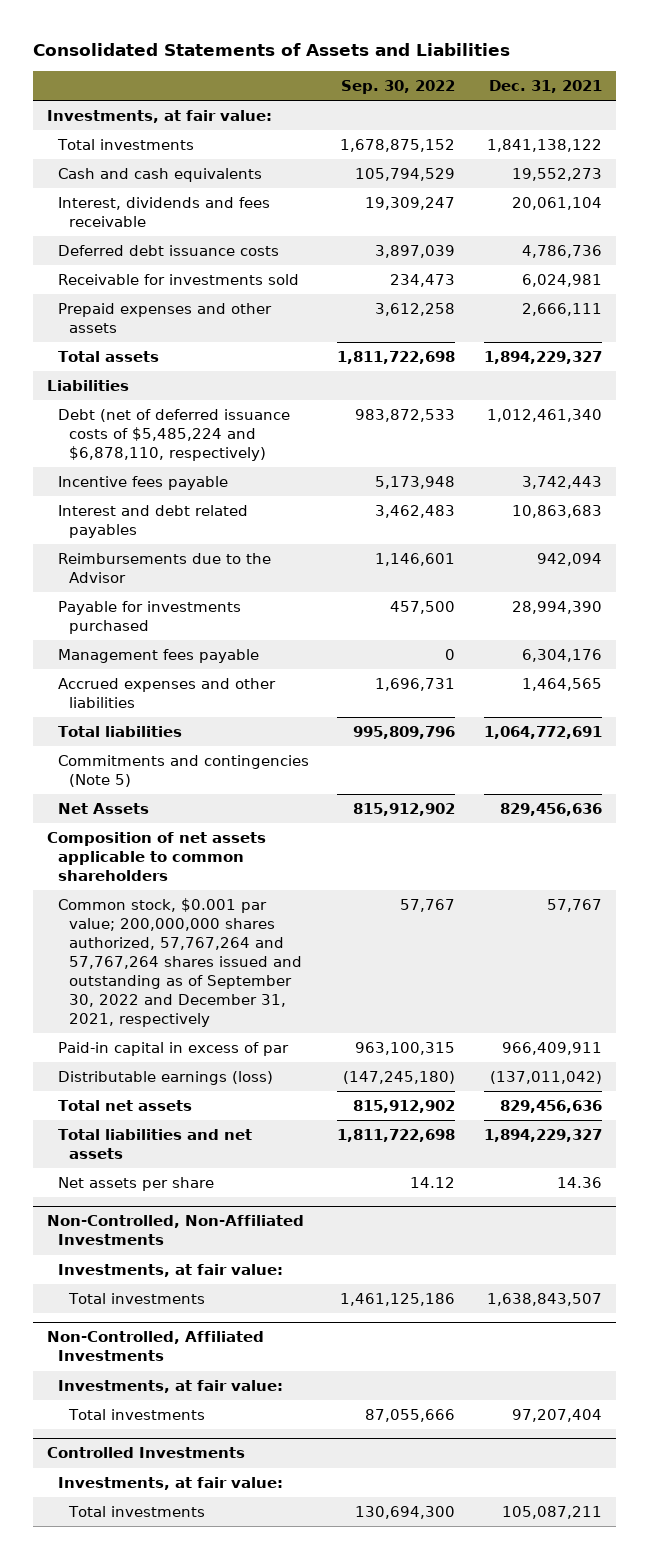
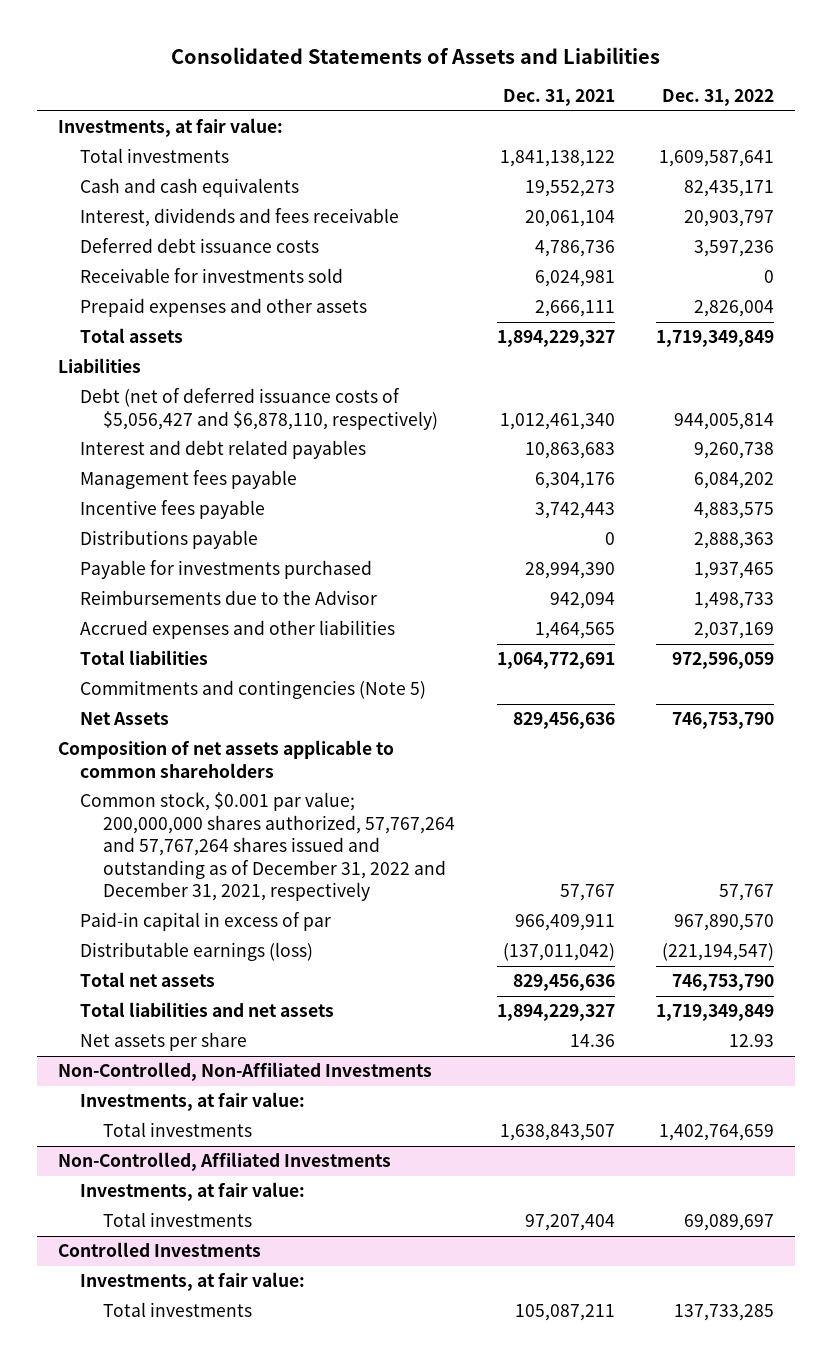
[341,80,456,95] Sep. 30, 2022 -> none
none -> [662,89,775,107] Dec. 31, 2022
[58,408,291,461] Debt (net of deferred issuance costs of $5,485,224 and $6,878,110, respectively) -> [80,388,439,430] Debt (net of deferred issuance costs of $5,056,427 and $6,878,110, respectively)
[58,475,229,490] Incentive fees payable -> [80,500,266,520] Incentive fees payable
none -> [80,530,259,550] Distributions payable
[58,600,242,634] Payable for investments purchased -> [80,560,373,580] Payable for investments purchased
[58,552,272,583] Reimbursements due to the Advisor -> [80,590,378,606] Reimbursements due to the Advisor
[58,897,303,1027] Common stock, $0.001 par value; 200,000,000 shares authorized, 57,767,264 and 57,767,264 shares issued and outstanding as of September 30, 2022 and December 31, 2021, respectively -> [80,792,456,902] Common stock, $0.001 par value; 200,000,000 shares authorized, 57,767,264 and 57,767,264 shares issued and outstanding as of December 31, 2022 and December 31, 2021, respectively

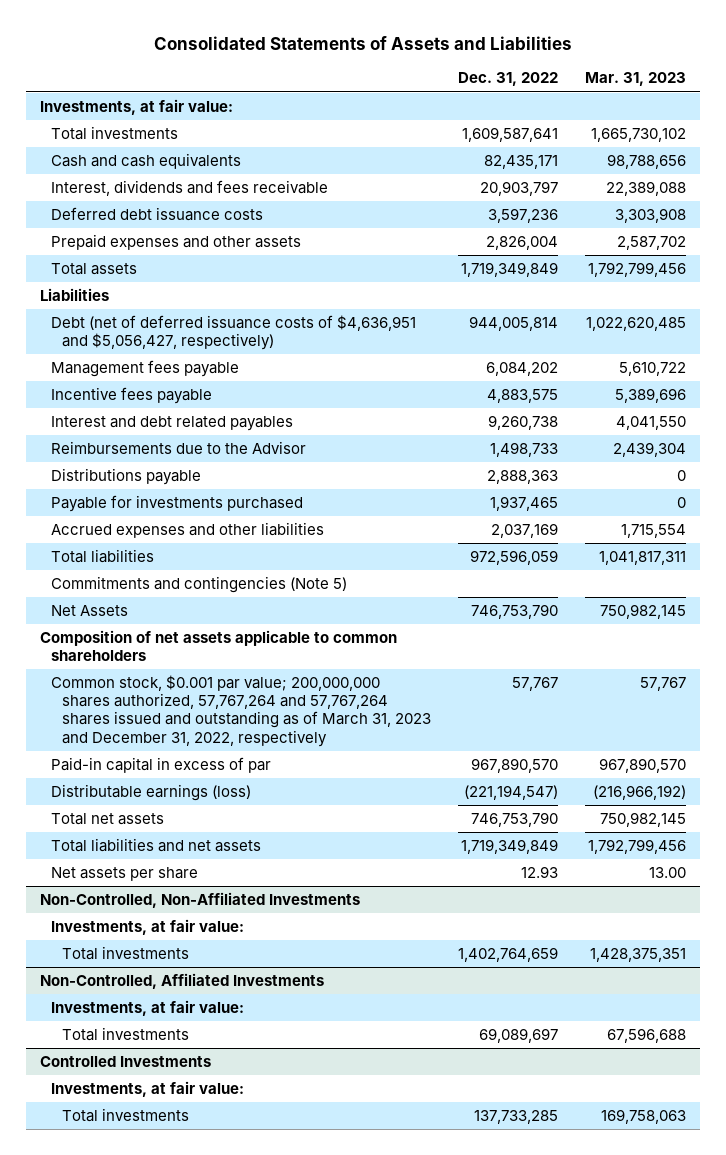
[502,89,615,107] Dec. 31, 2021 -> none
none -> [585,72,687,87] Mar. 31, 2023
[80,268,344,284] Receivable for investments sold -> none
[80,388,439,430] Debt (net of deferred issuance costs of $5,056,427 and $6,878,110, respectively) -> [51,315,417,351] Debt (net of deferred issuance costs of $4,636,951 and $5,056,427, respectively)
[80,440,367,460] Interest and debt related payables -> [51,416,294,432] Interest and debt related payables
[80,590,378,606] Reimbursements due to the Advisor -> [51,441,307,455] Reimbursements due to the Advisor
[80,792,456,902] Common stock, $0.001 par value; 200,000,000 shares authorized, 57,767,264 and 57,767,264 shares issued and outstanding as of December 31, 2022 and December 31, 2021, respectively -> [51,675,432,747] Common stock, $0.001 par value; 200,000,000 shares authorized, 57,767,264 and 57,767,264 shares issued and outstanding as of March 31, 2023 and December 31, 2022, respectively

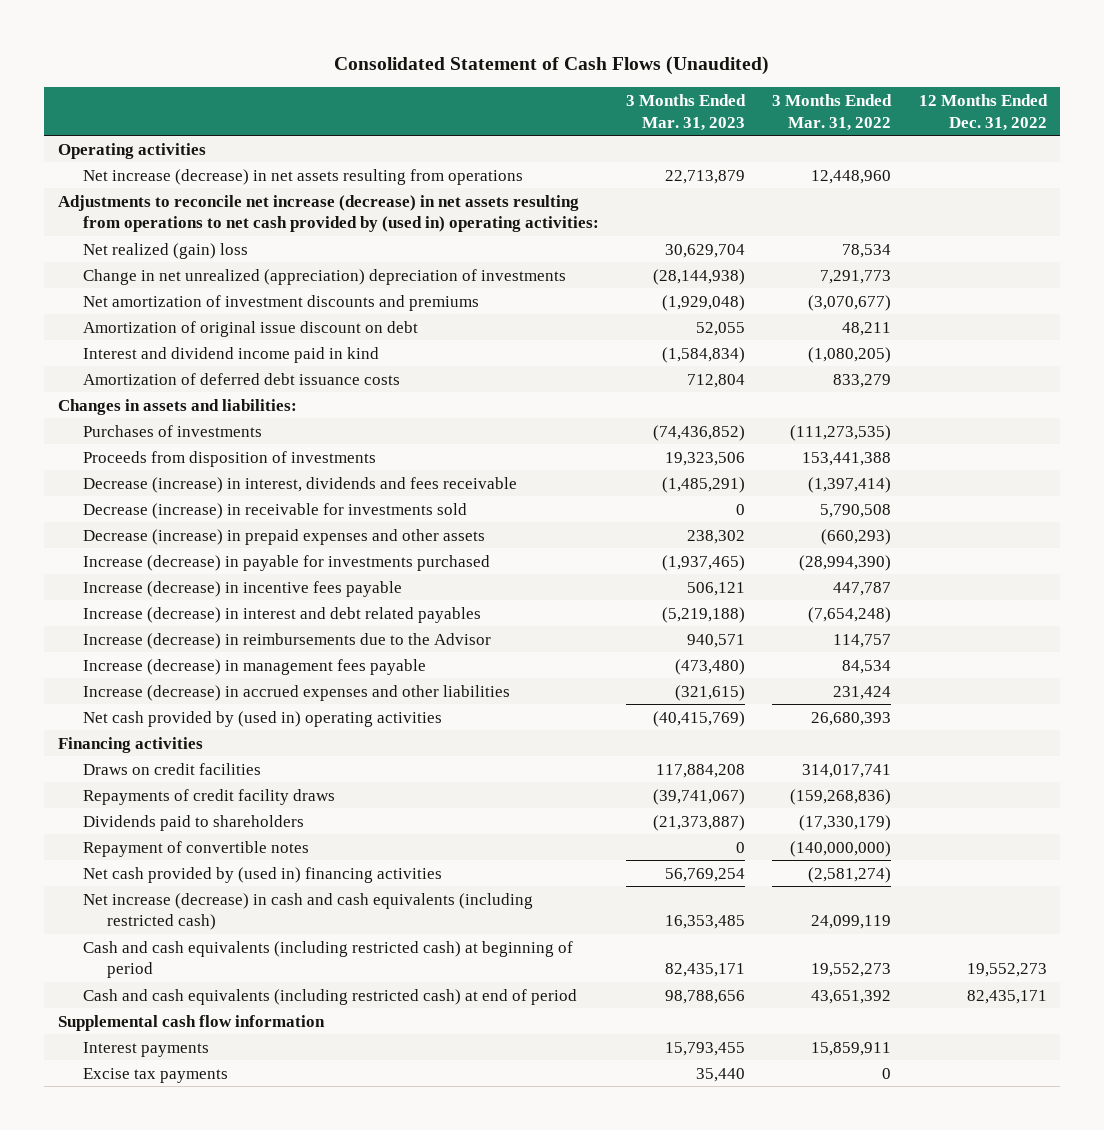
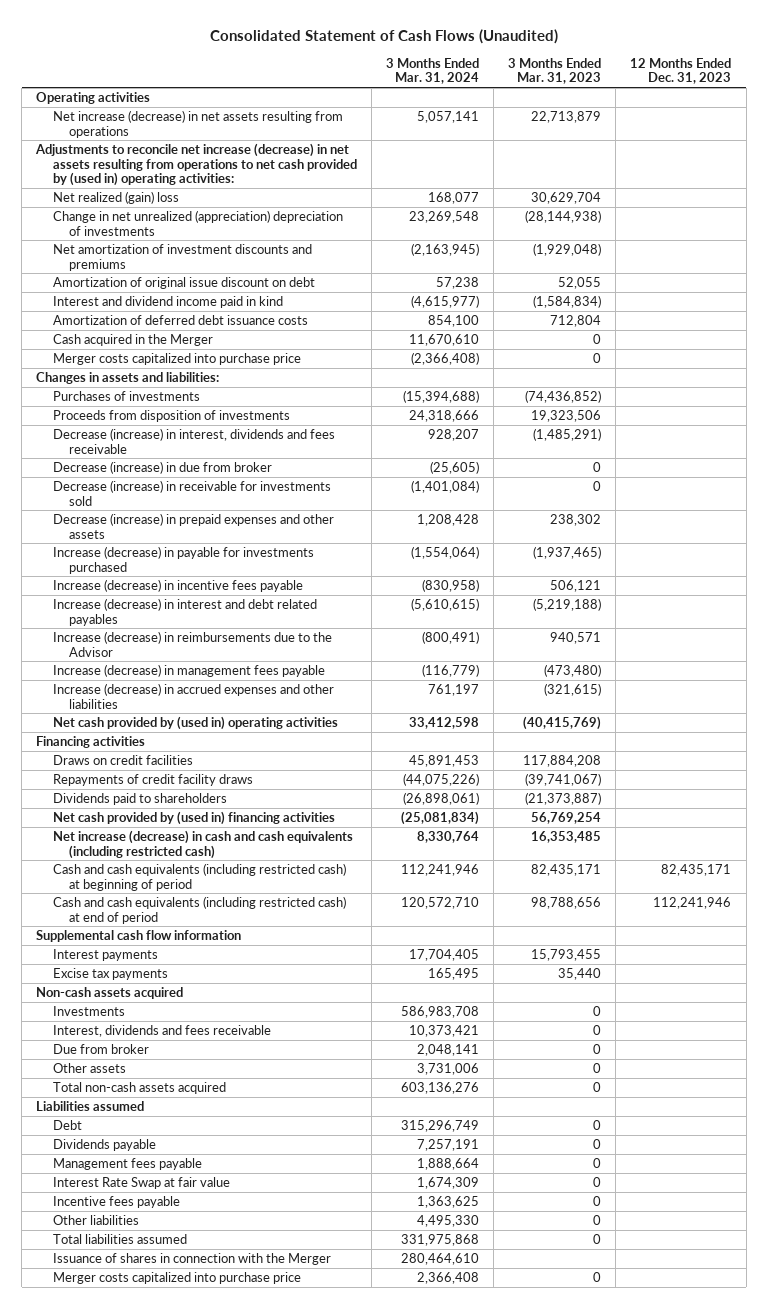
[772,93,893,131] 3 Months Ended Mar. 31, 2022 -> none
[918,93,1048,131] 12 Months Ended Dec. 31, 2022 -> none
none -> [385,57,479,85] 3 Months Ended Mar. 31, 2024
none -> [630,57,732,85] 12 Months Ended Dec. 31, 2023
none -> [52,333,213,346] Cash acquired in the Merger
none -> [52,352,301,365] Merger costs capitalized into purchase price
none -> [52,460,272,474] Decrease (increase) in due from broker
[82,840,309,857] Repayment of convertible notes -> none
none -> [36,986,184,999] Non-cash assets acquired
none -> [52,1005,125,1016] Investments
none -> [52,1024,271,1037] Interest, dividends and fees receivable
none -> [52,1043,149,1054] Due from broker
none -> [52,1062,126,1073] Other assets
none -> [52,1081,226,1094] Total non-cash assets acquired
none -> [36,1100,145,1111] Liabilities assumed
none -> [52,1119,82,1130] Debt
none -> [52,1138,156,1151] Dividends payable
none -> [52,1157,202,1170] Management fees payable
none -> [52,1176,230,1189] Interest Rate Swap at fair value
none -> [52,1195,180,1208] Incentive fees payable
none -> [52,1214,139,1225] Other liabilities
none -> [52,1233,187,1244] Total liabilities assumed
none -> [52,1252,331,1265] Issuance of shares in connection with the Merger
none -> [52,1271,301,1284] Merger costs capitalized into purchase price

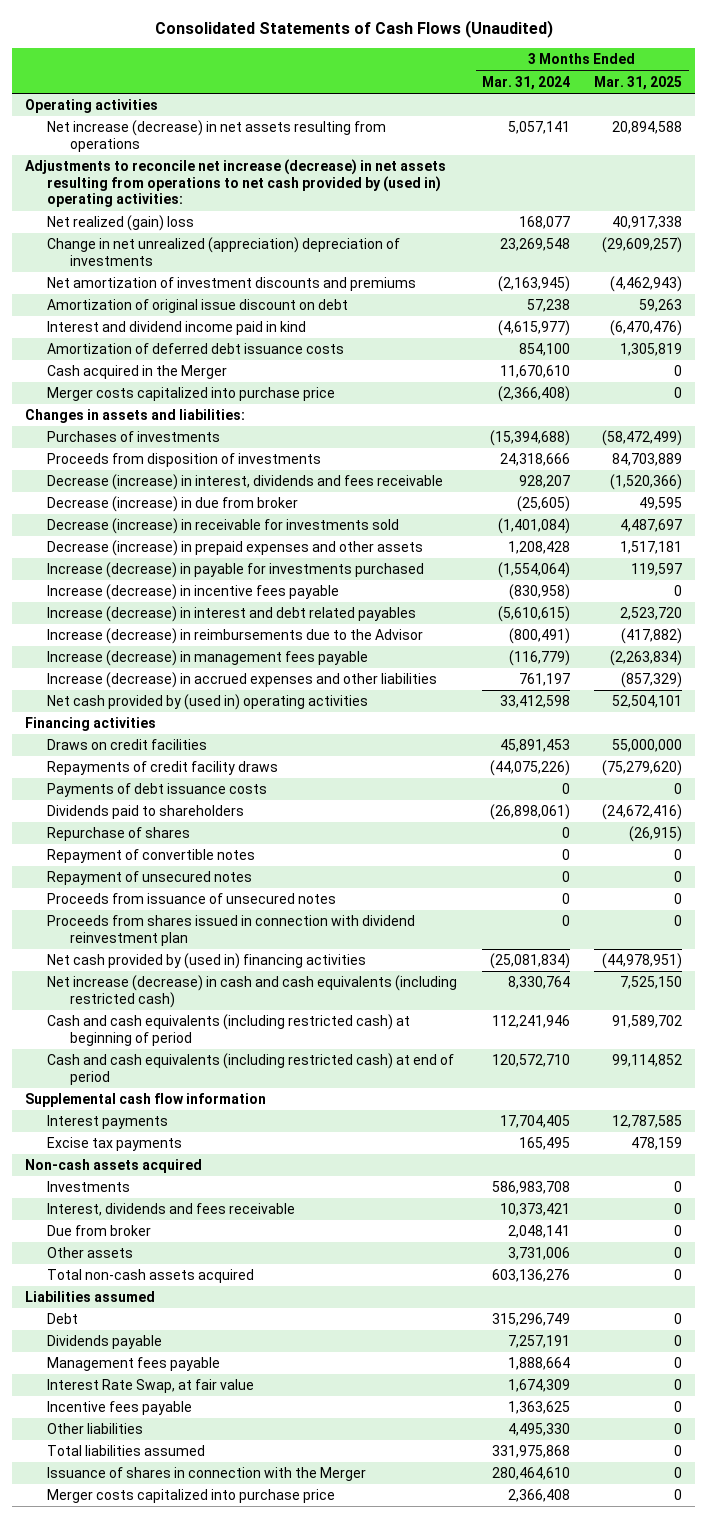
[209,29,558,45] Consolidated Statement of Cash Flows (Unaudited) -> [154,20,553,39] Consolidated Statements of Cash Flows (Unaudited)
[508,57,602,85] 3 Months Ended Mar. 31, 2023 -> none
[630,57,732,85] 12 Months Ended Dec. 31, 2023 -> none
none -> [594,75,683,90] Mar. 31, 2025
none -> [47,783,268,798] Payments of debt issuance costs
none -> [47,827,191,842] Repurchase of shares
none -> [47,849,256,864] Repayment of convertible notes
none -> [47,871,253,886] Repayment of unsecured notes
none -> [47,893,337,905] Proceeds from issuance of unsecured notes
none -> [47,915,416,946] Proceeds from shares issued in connection with dividend reinvestment plan
[52,1176,230,1189] Interest Rate Swap at fair value -> [47,1379,255,1394] Interest Rate Swap, at fair value

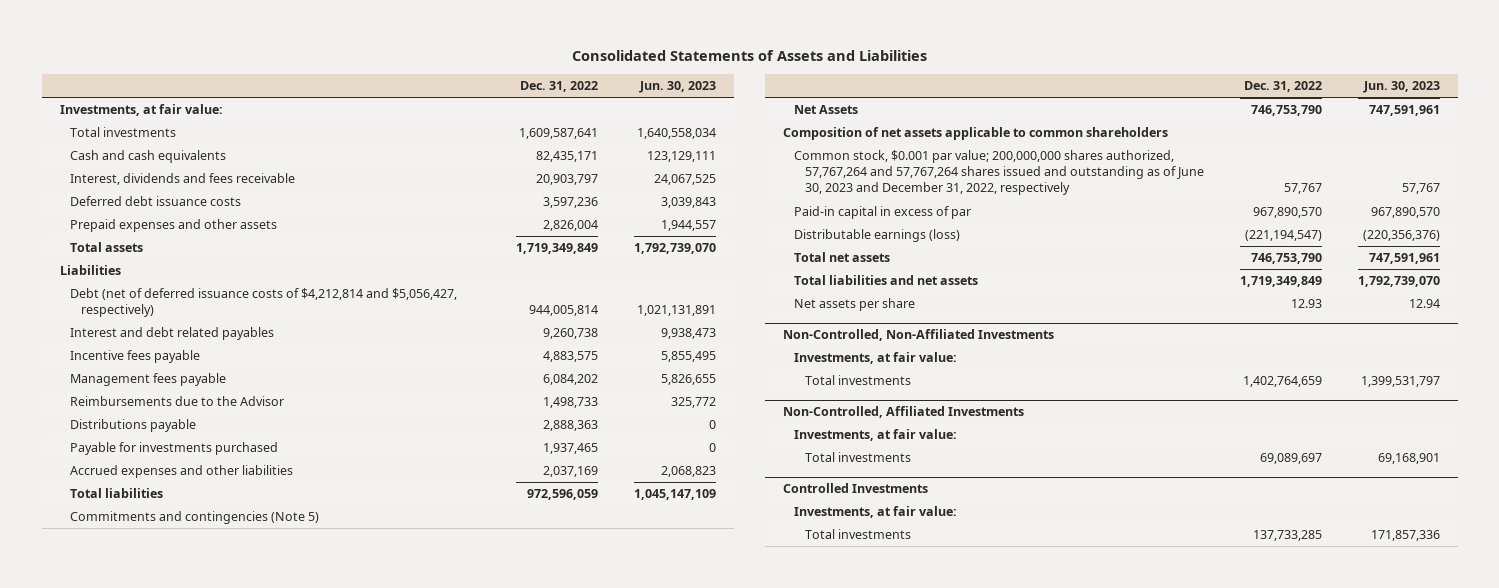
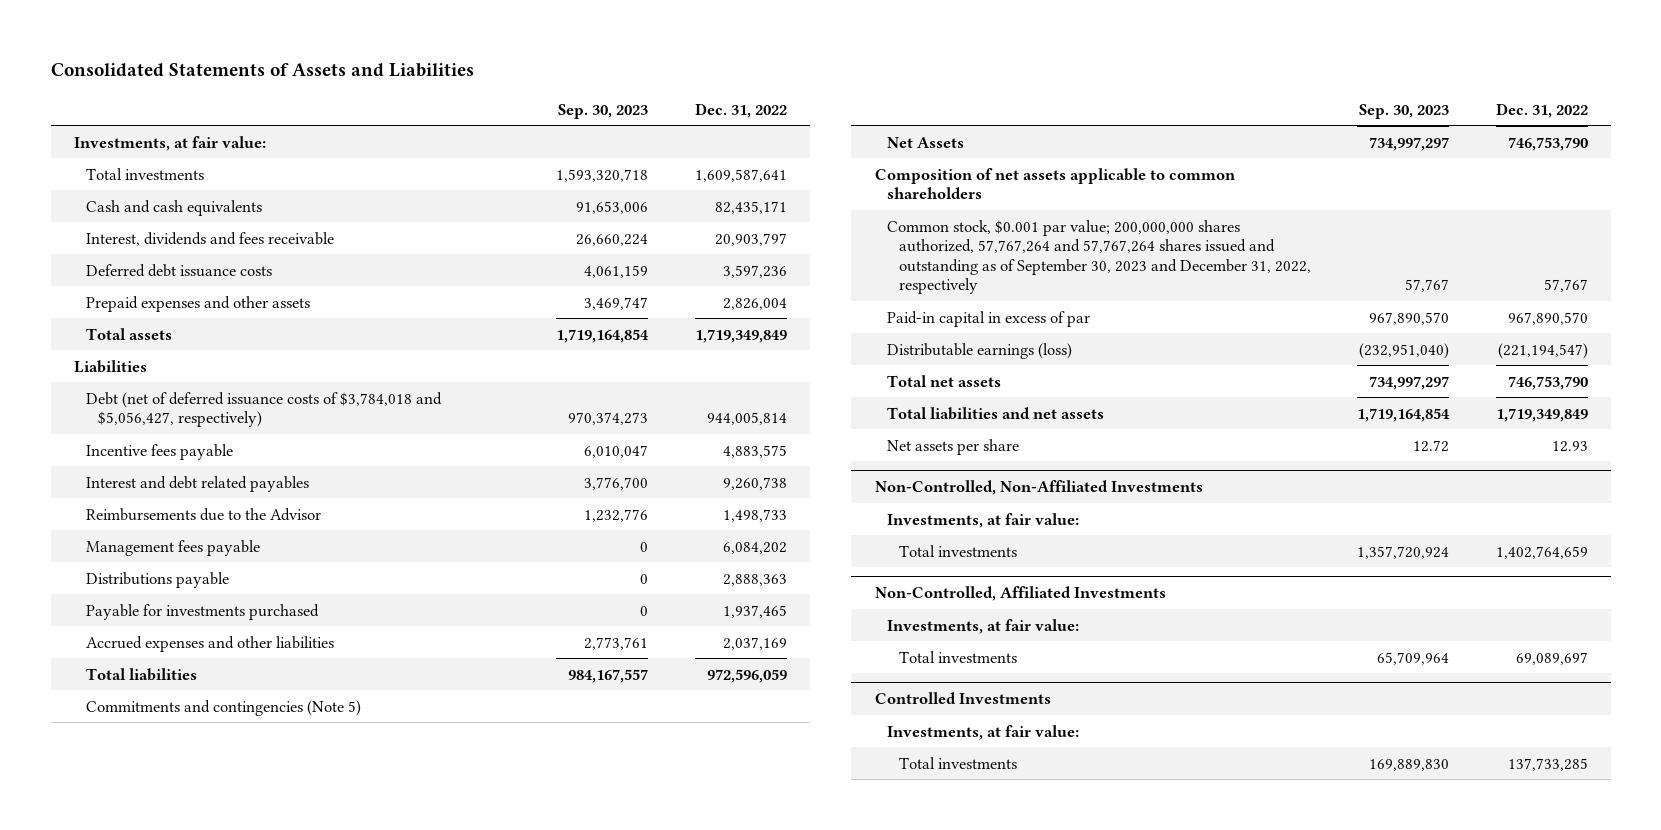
[639,80,717,93] Jun. 30, 2023 -> none
none -> [558,103,649,119] Sep. 30, 2023
[70,288,458,318] Debt (net of deferred issuance costs of $4,212,814 and $5,056,427, respectively) -> [85,391,442,428] Debt (net of deferred issuance costs of $3,784,018 and $5,056,427, respectively)
[70,327,275,341] Interest and debt related payables -> [85,475,309,492] Interest and debt related payables
[70,373,227,387] Management fees payable -> [85,539,260,556] Management fees payable
[794,150,1204,196] Common stock, $0.001 par value; 200,000,000 shares authorized, 57,767,264 and 57,767,264 shares issued and outstanding as of June 30, 2023 and December 31, 2022, respectively -> [886,219,1311,295] Common stock, $0.001 par value; 200,000,000 shares authorized, 57,767,264 and 57,767,264 shares issued and outstanding as of September 30, 2023 and December 31, 2022, respectively

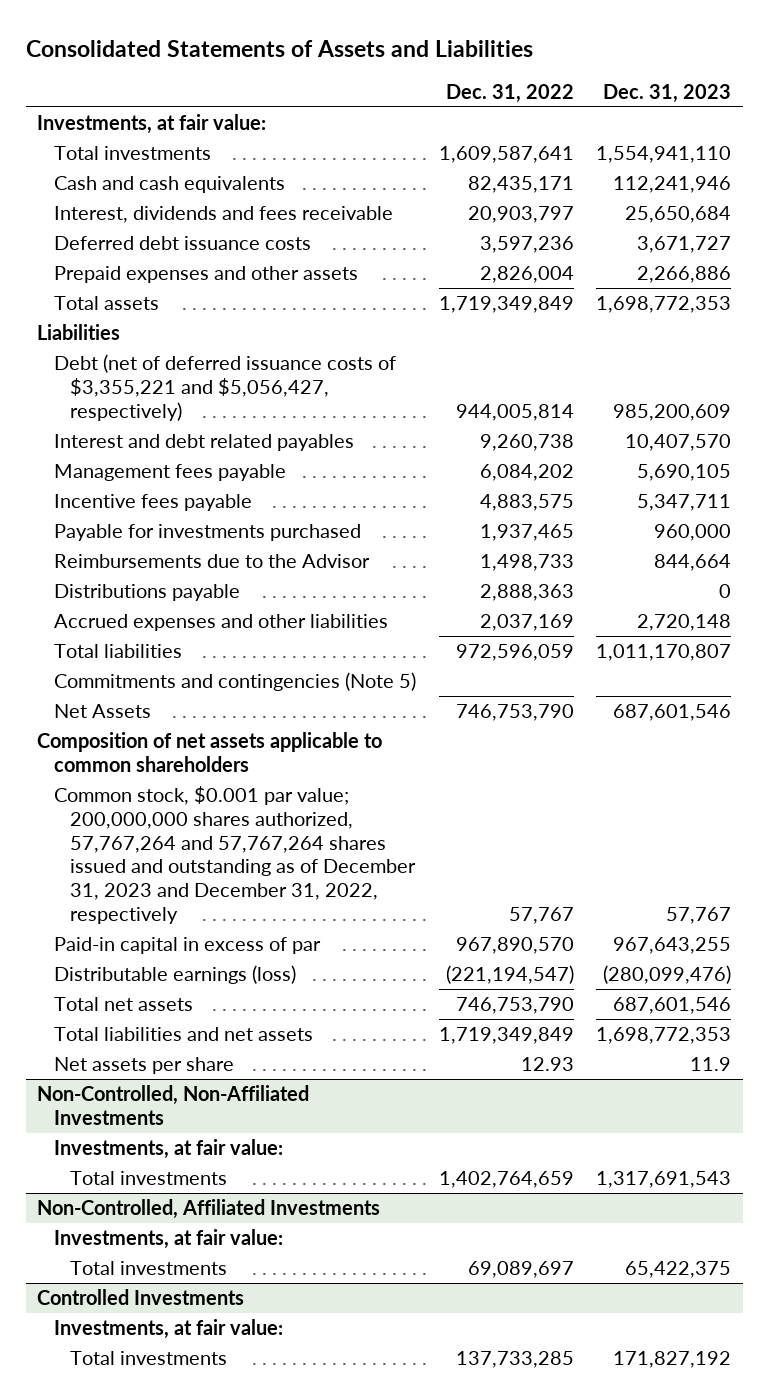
[558,103,649,119] Sep. 30, 2023 -> none
none -> [603,83,732,103] Dec. 31, 2023
[85,391,442,428] Debt (net of deferred issuance costs of $3,784,018 and $5,056,427, respectively) -> [53,354,396,421] Debt (net of deferred issuance costs of $3,355,221 and $5,056,427, respectively)
[85,443,233,460] Incentive fees payable -> [53,494,252,512] Incentive fees payable
[85,507,321,521] Reimbursements due to the Advisor -> [53,554,370,569] Reimbursements due to the Advisor
[85,571,229,588] Distributions payable -> [53,584,240,602] Distributions payable
[886,219,1311,295] Common stock, $0.001 par value; 200,000,000 shares authorized, 57,767,264 and 57,767,264 shares issued and outstanding as of September 30, 2023 and December 31, 2022, respectively -> [53,786,417,924] Common stock, $0.001 par value; 200,000,000 shares authorized, 57,767,264 and 57,767,264 shares issued and outstanding as of December 31, 2023 and December 31, 2022, respectively

